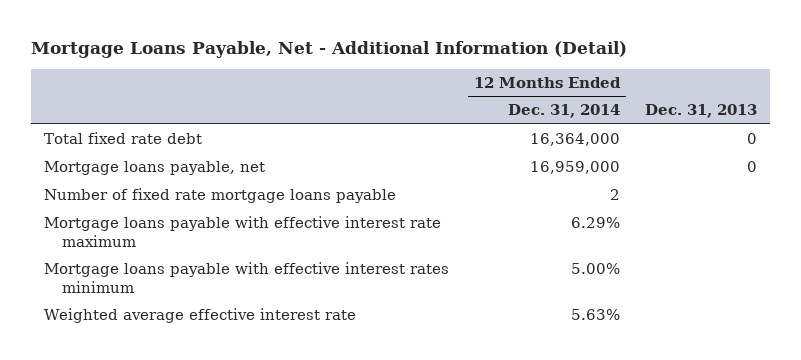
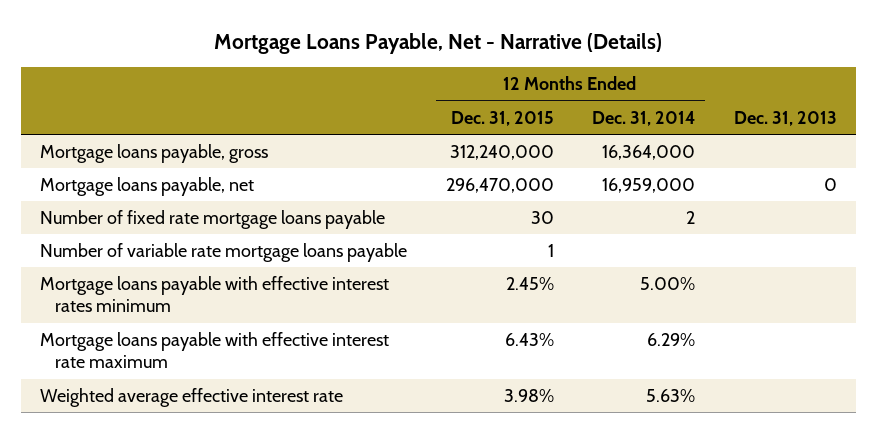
[31,40,628,58] Mortgage Loans Payable, Net - Additional Information (Detail) -> [214,33,663,55] Mortgage Loans Payable, Net - Narrative (Details)
none -> [450,110,554,126] Dec. 31, 2015
[43,132,202,145] Total fixed rate debt -> none
none -> [40,144,269,164] Mortgage loans payable, gross
none -> [40,243,408,263] Number of variable rate mortgage loans payable
[43,216,441,247] Mortgage loans payable with effective interest rate maximum -> [40,332,390,369] Mortgage loans payable with effective interest rate maximum

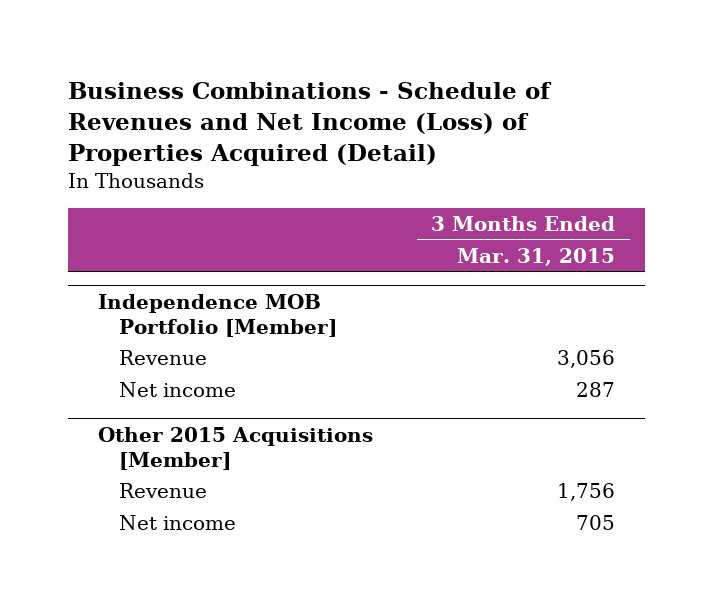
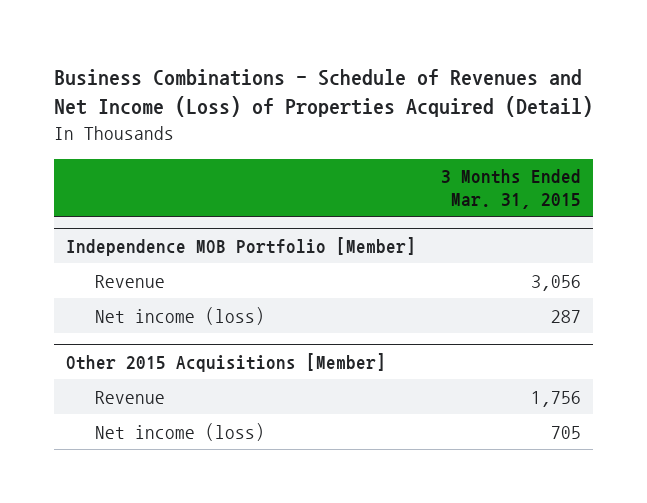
[119,382,237,398] Net income -> [94,306,265,325] Net income (loss)
[119,515,237,531] Net income -> [94,422,265,441] Net income (loss)

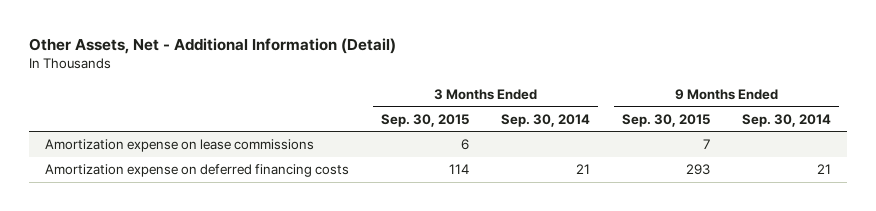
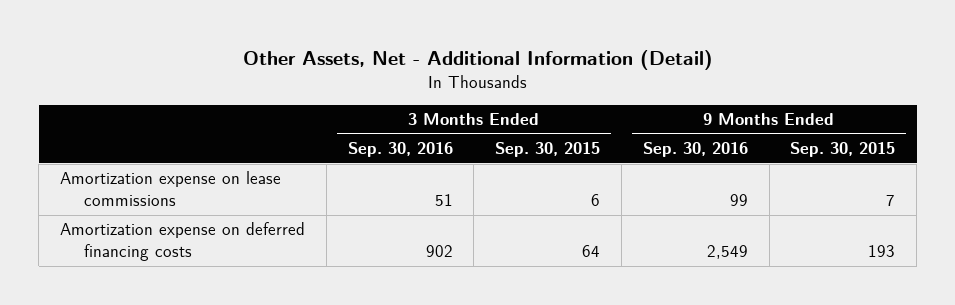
[501,113,591,127] Sep. 30, 2014 -> none
[742,113,832,127] Sep. 30, 2014 -> none
none -> [347,142,453,158] Sep. 30, 2016
none -> [642,142,748,158] Sep. 30, 2016
[449,164,470,175] 114 -> [582,245,601,258] 64
[686,164,711,176] 293 -> [868,245,896,258] 193

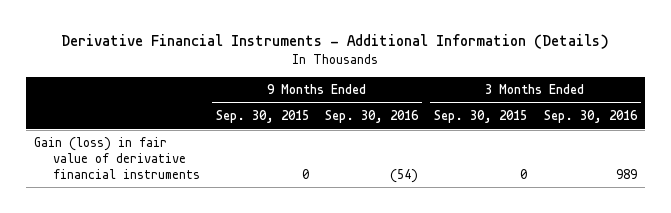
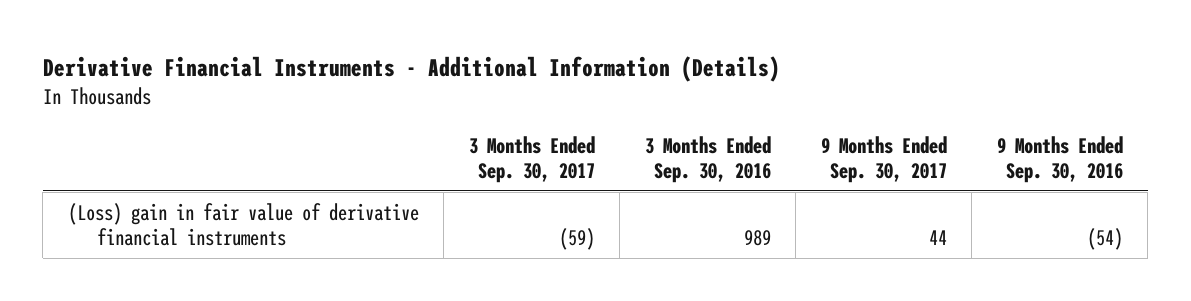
[215,110,309,124] Sep. 30, 2015 -> none
[434,110,528,124] Sep. 30, 2015 -> none
none -> [468,135,595,183] 3 Months Ended Sep. 30, 2017
none -> [820,135,947,183] 9 Months Ended Sep. 30, 2017
[34,137,200,179] Gain (loss) in fair value of derivative financial instruments -> [67,202,419,246] (Loss) gain in fair value of derivative financial instruments

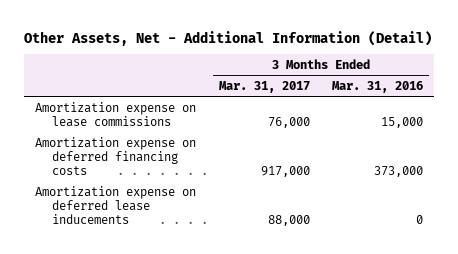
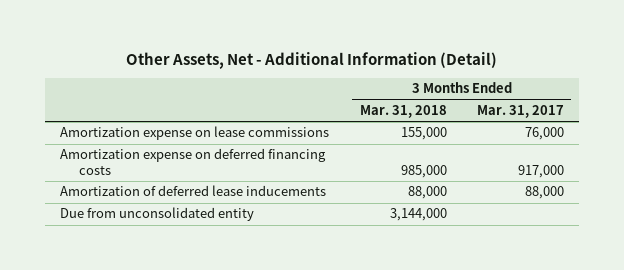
[332,81,424,94] Mar. 31, 2016 -> none
none -> [359,104,447,118] Mar. 31, 2018
[35,185,197,225] Amortization expense on deferred lease inducements -> [60,185,327,197] Amortization of deferred lease inducements
none -> [60,207,255,222] Due from unconsolidated entity

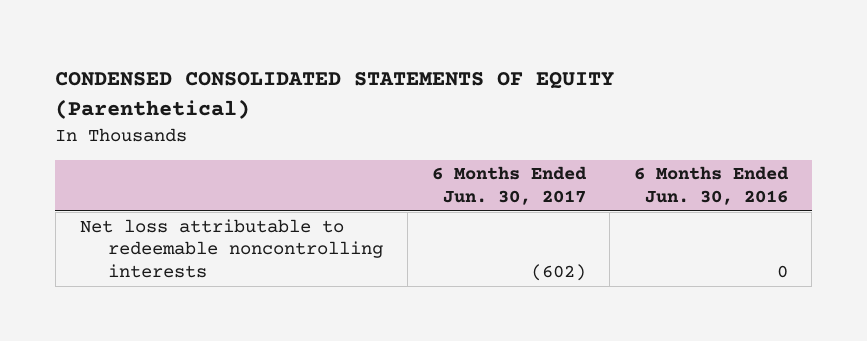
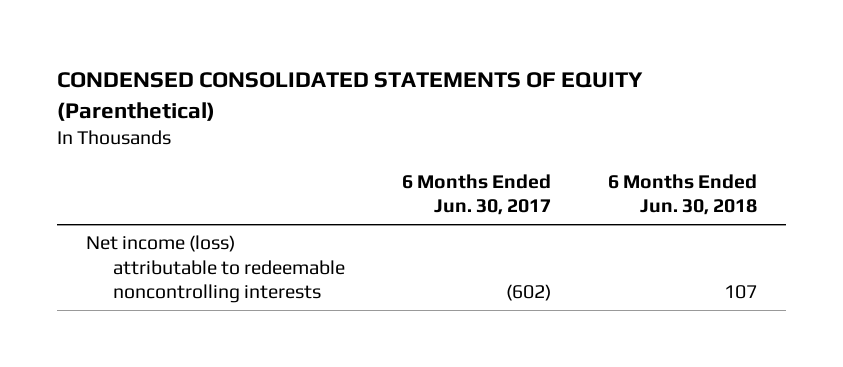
[633,166,789,206] 6 Months Ended Jun. 30, 2016 -> none
none -> [608,173,758,216] 6 Months Ended Jun. 30, 2018
[79,218,384,278] Net loss attributable to redeemable noncontrolling interests -> [85,235,345,304] Net income (loss) attributable to redeemable noncontrolling interests

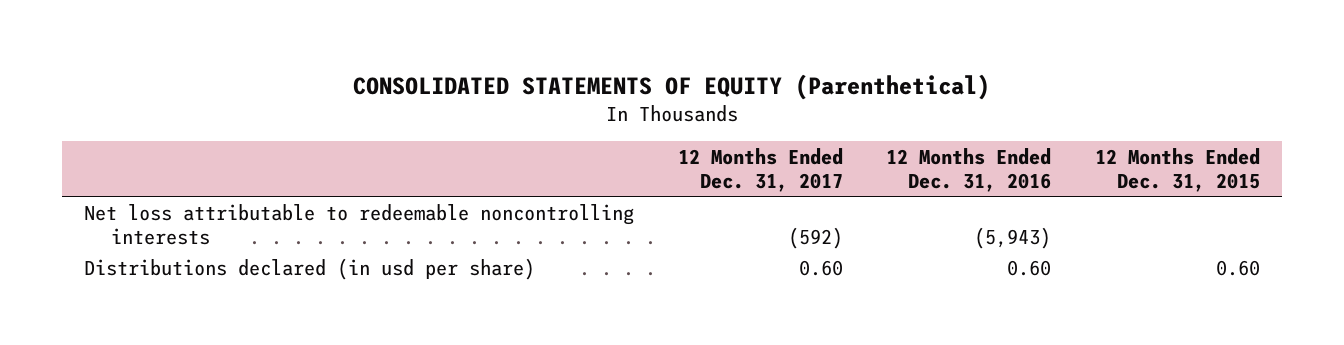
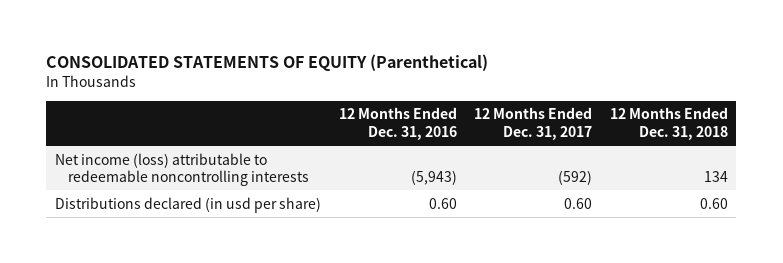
[1094,147,1260,192] 12 Months Ended Dec. 31, 2015 -> none
none -> [609,107,728,140] 12 Months Ended Dec. 31, 2018
[84,203,635,245] Net loss attributable to redeemable noncontrolling interests -> [55,152,309,187] Net income (loss) attributable to redeemable noncontrolling interests

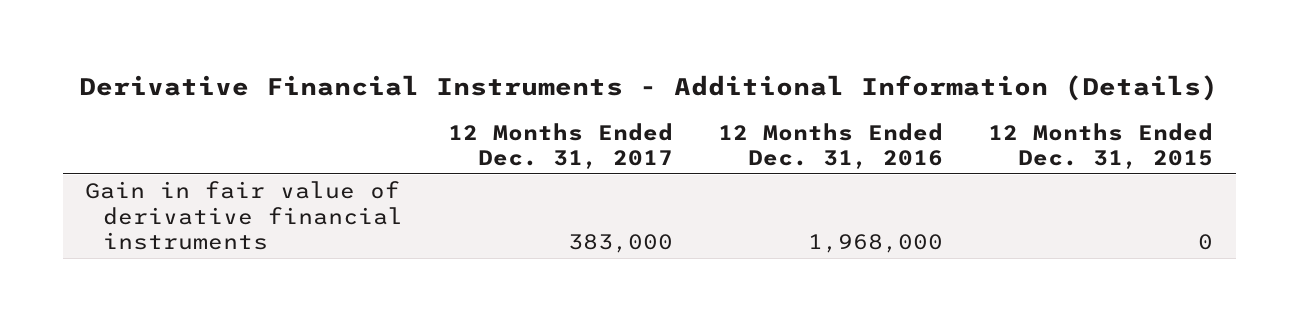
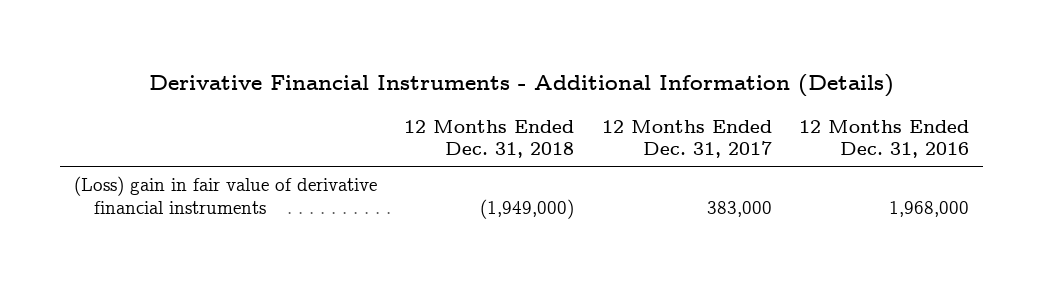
[988,122,1214,170] 12 Months Ended Dec. 31, 2015 -> none
none -> [404,119,575,159] 12 Months Ended Dec. 31, 2018
[85,181,404,251] Gain in fair value of derivative financial instruments -> [73,175,377,214] (Loss) gain in fair value of derivative financial instruments

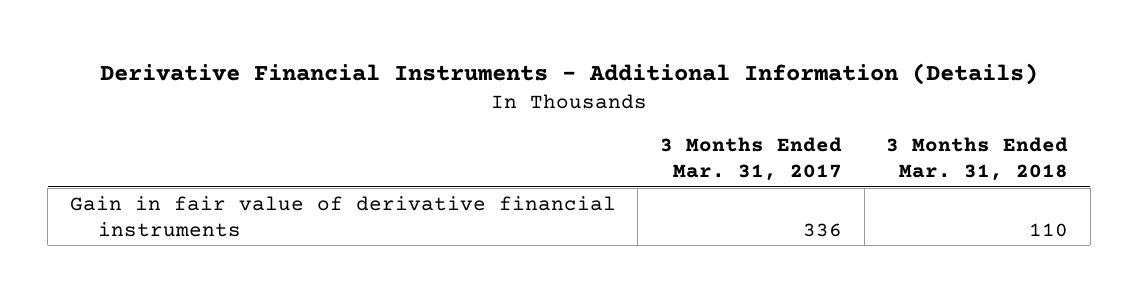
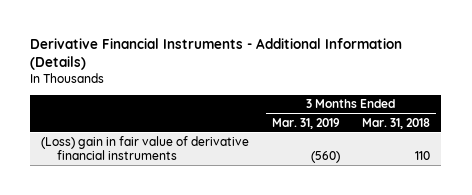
[659,137,842,181] 3 Months Ended Mar. 31, 2017 -> none
none -> [271,117,340,129] Mar. 31, 2019
[69,195,616,237] Gain in fair value of derivative financial instruments -> [41,136,250,161] (Loss) gain in fair value of derivative financial instruments

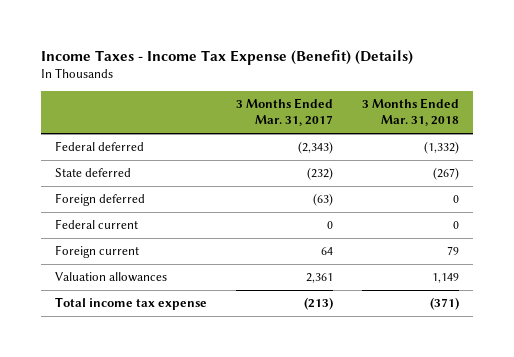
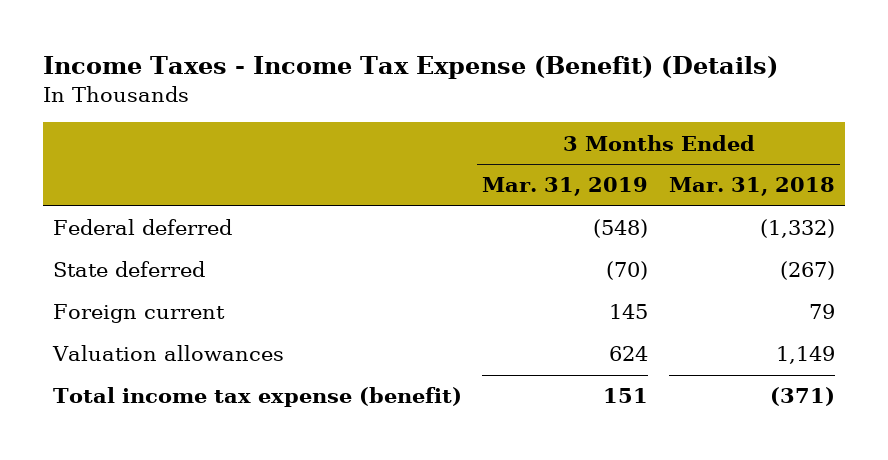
[235,97,333,127] 3 Months Ended Mar. 31, 2017 -> none
none -> [482,177,649,197] Mar. 31, 2019
[55,193,146,207] Foreign deferred -> none
[55,219,139,230] Federal current -> none
[55,297,208,311] Total income tax expense -> [52,387,462,408] Total income tax expense (benefit)

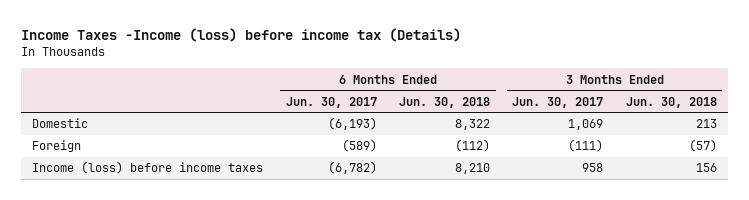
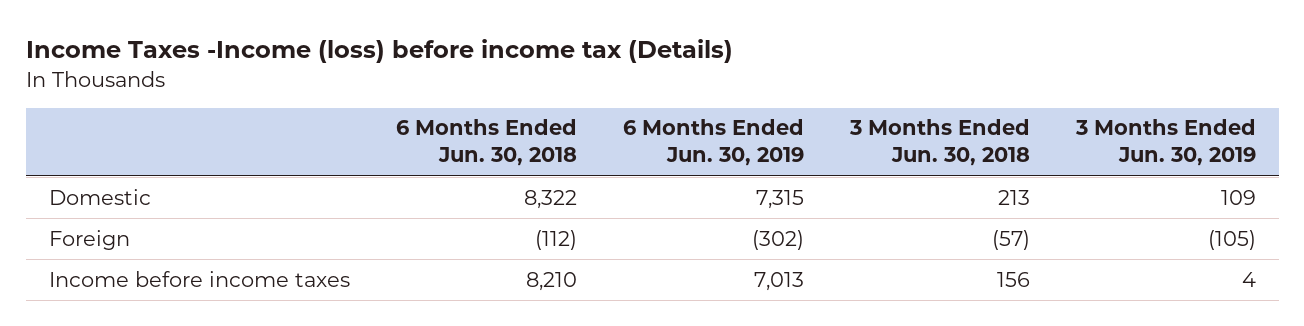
[285,96,377,108] Jun. 30, 2017 -> none
[512,96,604,108] Jun. 30, 2017 -> none
none -> [622,119,804,167] 6 Months Ended Jun. 30, 2019
none -> [1074,119,1256,167] 3 Months Ended Jun. 30, 2019
[32,161,264,175] Income (loss) before income taxes -> [48,270,350,287] Income before income taxes

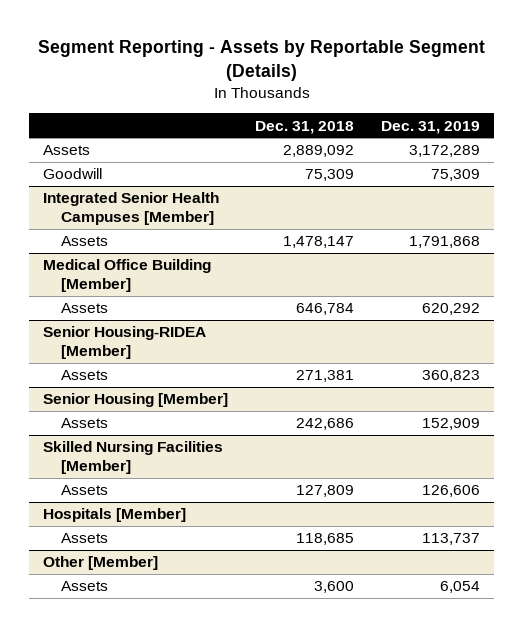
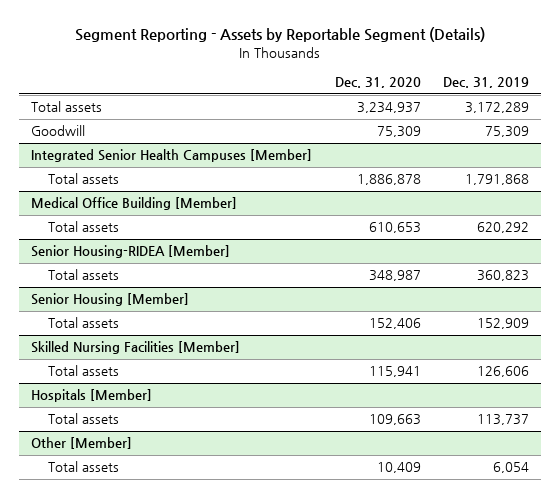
[255,120,355,134] Dec. 31, 2018 -> none
none -> [334,77,421,89] Dec. 31, 2020
[42,145,90,156] Assets -> [30,101,102,113] Total assets
[60,236,108,247] Assets -> [48,173,120,185] Total assets
[60,303,108,314] Assets -> [48,221,120,233] Total assets
[60,370,108,381] Assets -> [48,269,120,281] Total assets
[60,418,108,429] Assets -> [48,317,120,329] Total assets
[60,485,108,496] Assets -> [48,365,120,377] Total assets
[60,533,108,544] Assets -> [48,413,120,425] Total assets
[60,581,108,592] Assets -> [48,461,120,473] Total assets

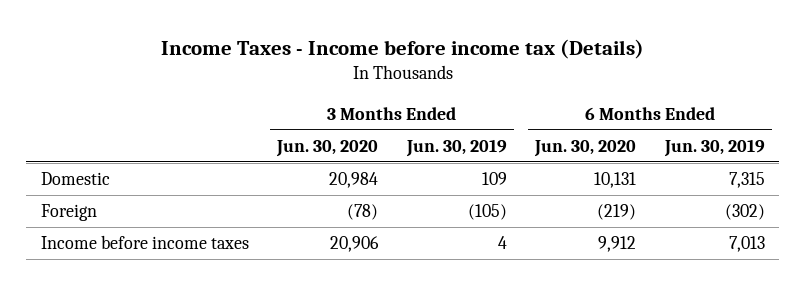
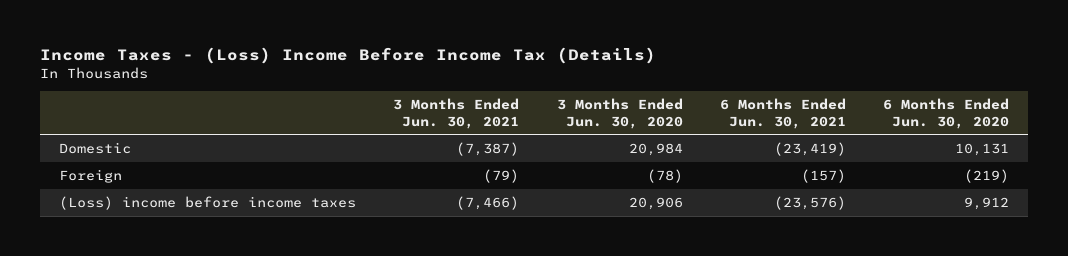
[160,38,644,59] Income Taxes - Income before income tax (Details) -> [40,47,657,65] Income Taxes - (Loss) Income Before Income Tax (Details)
[405,138,507,157] Jun. 30, 2019 -> none
[663,138,765,157] Jun. 30, 2019 -> none
none -> [393,98,520,129] 3 Months Ended Jun. 30, 2021
none -> [719,98,846,129] 6 Months Ended Jun. 30, 2021
[40,235,249,250] Income before income taxes -> [58,195,356,210] (Loss) income before income taxes

